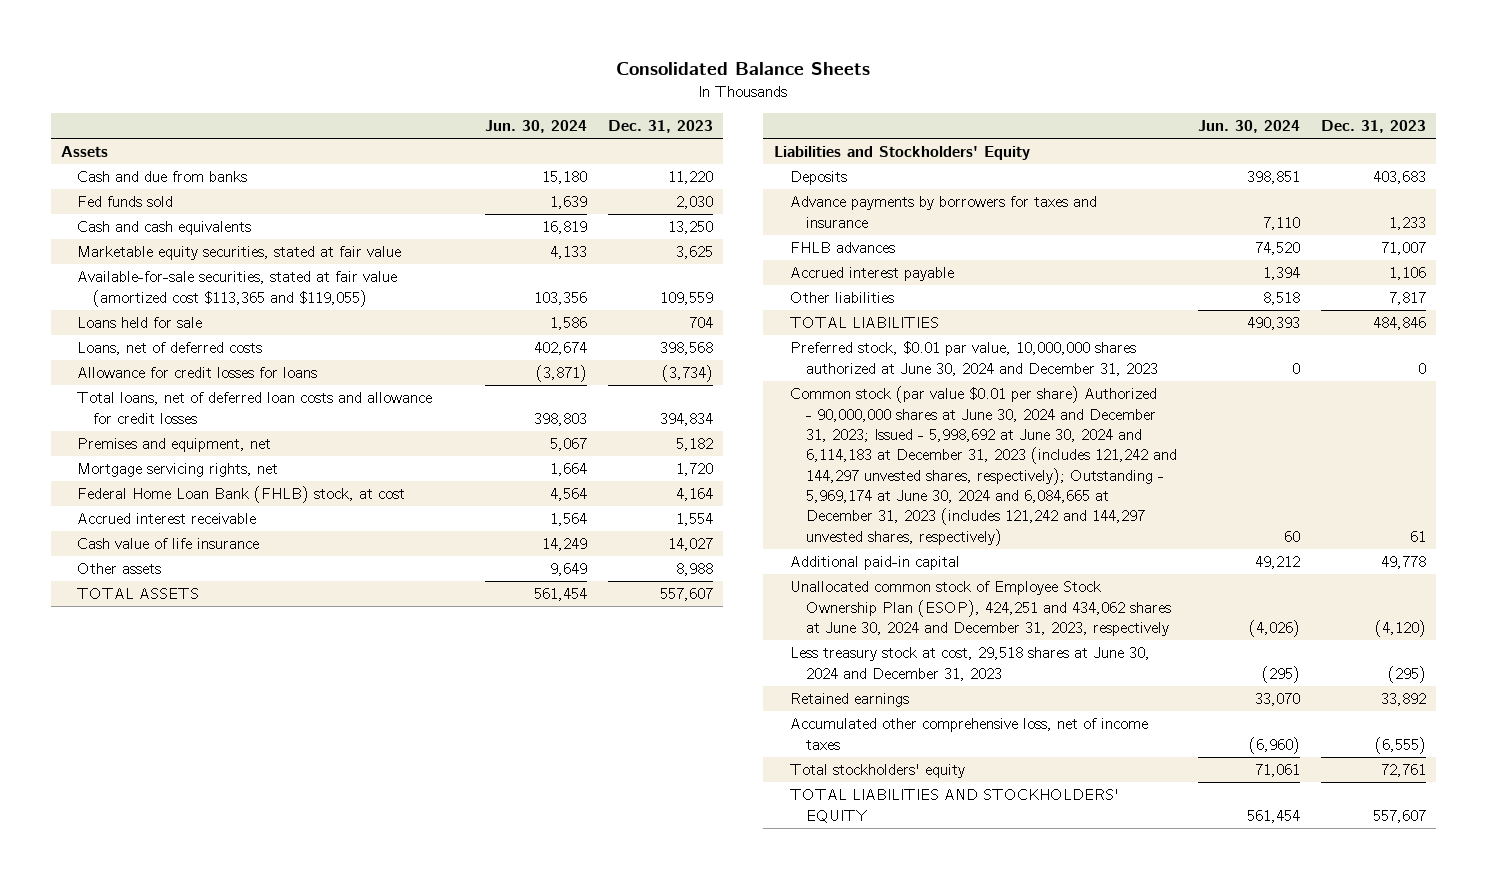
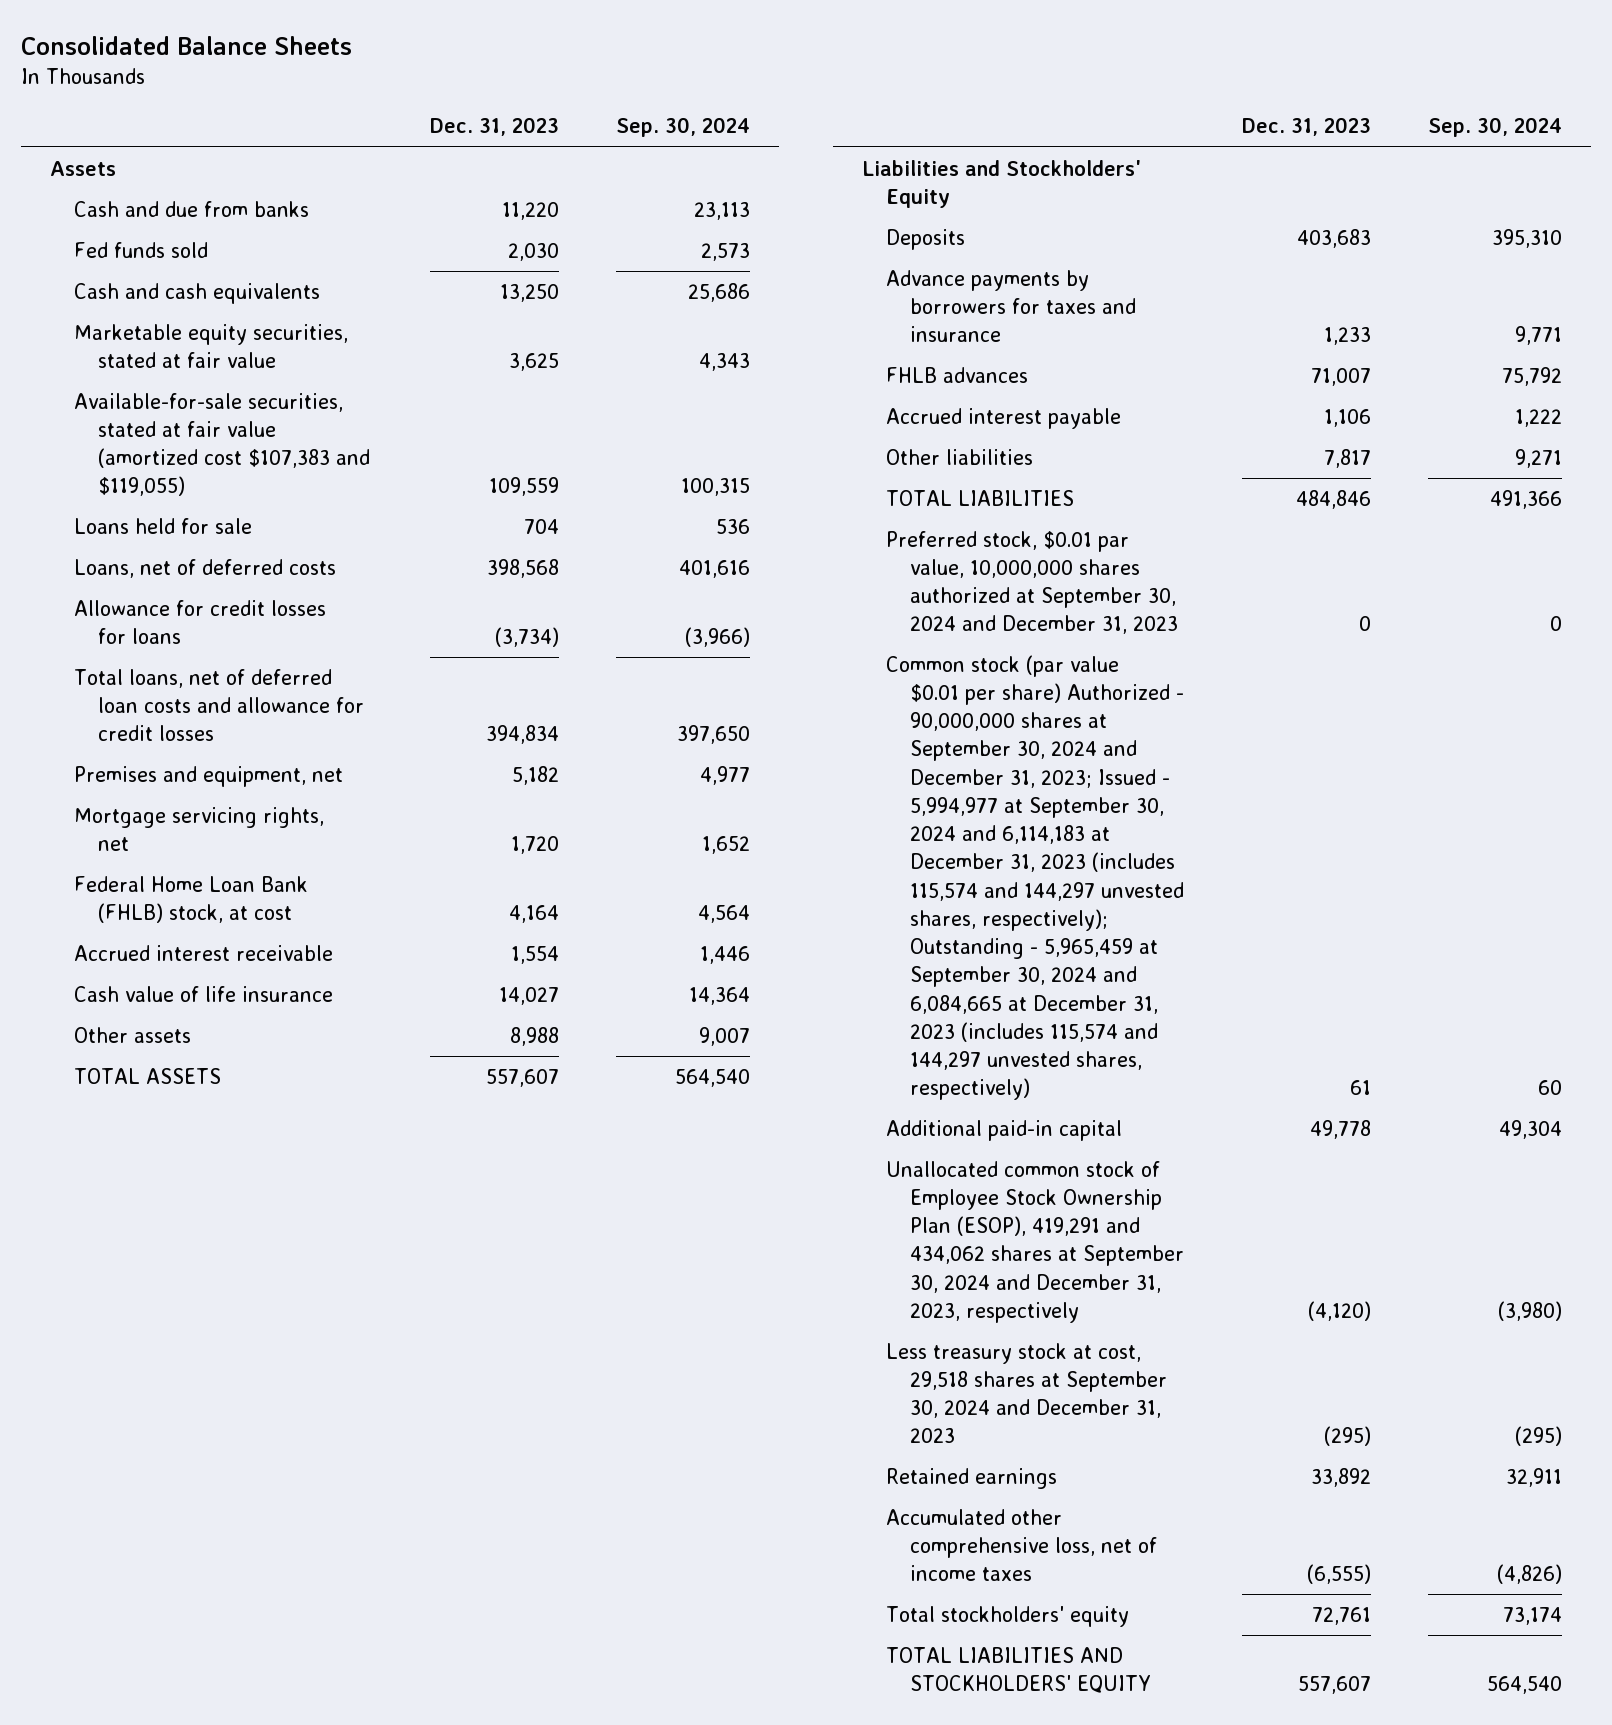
[485,120,588,134] Jun. 30, 2024 -> none
none -> [615,117,750,138] Sep. 30, 2024
[77,271,398,307] Available-for-sale securities, stated at fair value (amortized cost $113,365 and $119,055) -> [74,392,371,497] Available-for-sale securities, stated at fair value (amortized cost $107,383 and $119,055)
[789,341,1158,376] Preferred stock, $0.01 par value, 10,000,000 shares authorized at June 30, 2024 and December 31, 2023 -> [885,530,1179,635] Preferred stock, $0.01 par value, 10,000,000 shares authorized at September 30, 2024 and December 31, 2023
[789,386,1177,546] Common stock (par value $0.01 per share) Authorized - 90,000,000 shares at June 30, 2024 and December 31, 2023; Issued - 5,998,692 at June 30, 2024 and 6,114,183 at December 31, 2023 (includes 121,242 and 144,297 unvested shares, respectively); Outstanding - 5,969,174 at June 30, 2024 and 6,084,665 at December 31, 2023 (includes 121,242 and 144,297 unvested shares, respectively) -> [885,654,1185,1101] Common stock (par value $0.01 per share) Authorized - 90,000,000 shares at September 30, 2024 and December 31, 2023; Issued - 5,994,977 at September 30, 2024 and 6,114,183 at December 31, 2023 (includes 115,574 and 144,297 unvested shares, respectively); Outstanding - 5,965,459 at September 30, 2024 and 6,084,665 at December 31, 2023 (includes 115,574 and 144,297 unvested shares, respectively)
[789,581,1171,636] Unallocated common stock of Employee Stock Ownership Plan (ESOP), 424,251 and 434,062 shares at June 30, 2024 and December 31, 2023, respectively -> [885,1160,1185,1323] Unallocated common stock of Employee Stock Ownership Plan (ESOP), 419,291 and 434,062 shares at September 30, 2024 and December 31, 2023, respectively
[789,647,1150,681] Less treasury stock at cost, 29,518 shares at June 30, 2024 and December 31, 2023 -> [885,1342,1168,1444] Less treasury stock at cost, 29,518 shares at September 30, 2024 and December 31, 2023

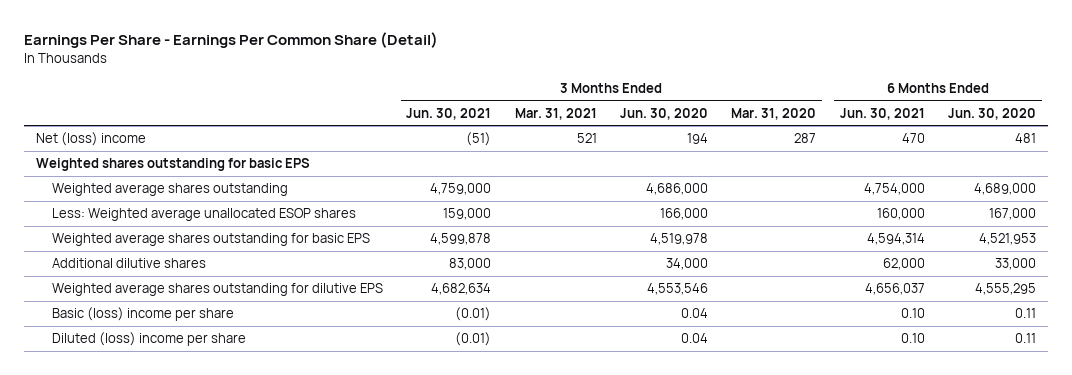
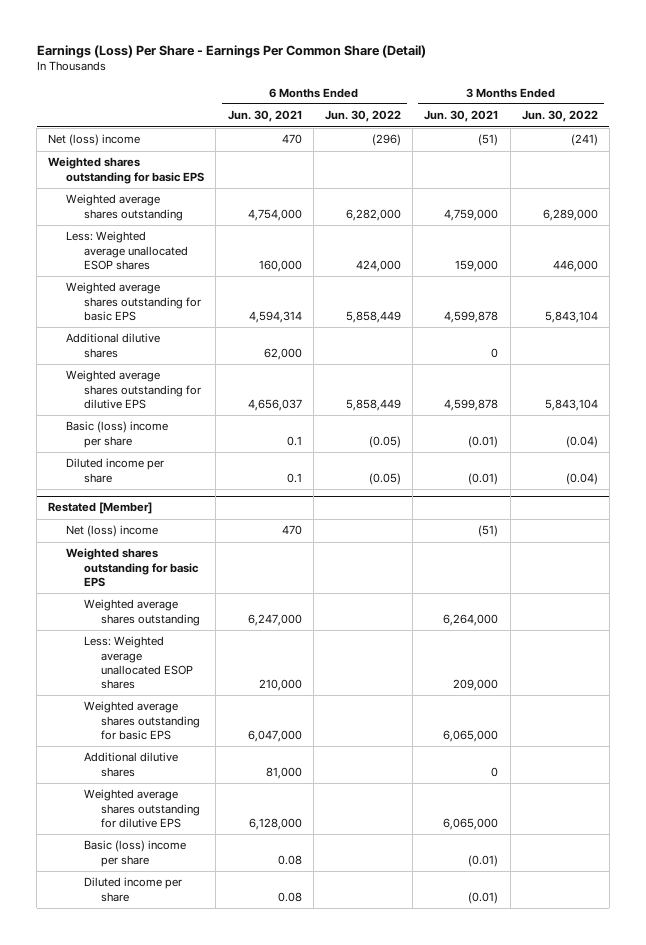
[24,31,439,48] Earnings Per Share - Earnings Per Common Share (Detail) -> [36,44,426,58] Earnings (Loss) Per Share - Earnings Per Common Share (Detail)
[514,107,597,120] Mar. 31, 2021 -> none
[620,107,709,120] Jun. 30, 2020 -> none
[731,107,817,120] Mar. 31, 2020 -> none
[947,107,1036,120] Jun. 30, 2020 -> none
none -> [324,110,401,123] Jun. 30, 2022
none -> [521,110,598,123] Jun. 30, 2022
[449,258,492,271] 83,000 -> [491,347,499,358] 0
[431,283,492,296] 4,682,634 -> [444,398,499,411] 4,599,878
[900,308,925,319] 0.10 -> [286,435,302,446] 0.1
[52,332,247,347] Diluted (loss) income per share -> [66,458,165,483] Diluted income per share
[900,333,925,344] 0.10 -> [286,472,302,483] 0.1
none -> [48,502,153,515] Restated [Member]
none -> [66,525,159,538] Net (loss) income
none -> [66,548,199,587] Weighted shares outstanding for basic EPS
none -> [83,599,201,626] Weighted average shares outstanding
none -> [83,636,194,689] Less: Weighted average unallocated ESOP shares
none -> [83,701,201,740] Weighted average shares outstanding for basic EPS
none -> [83,752,178,777] Additional dilutive shares
none -> [83,789,201,828] Weighted average shares outstanding for dilutive EPS
none -> [83,840,186,867] Basic (loss) income per share
none -> [83,877,182,902] Diluted income per share

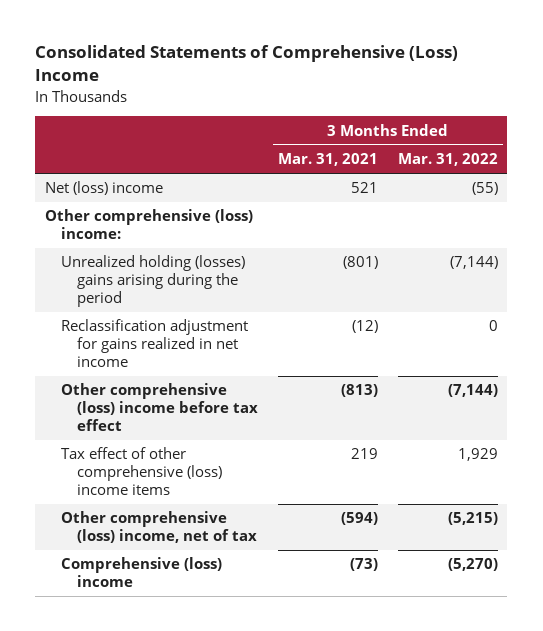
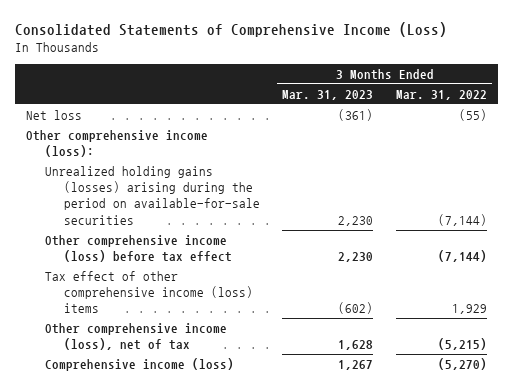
[35,45,459,82] Consolidated Statements of Comprehensive (Loss) Income -> [14,22,447,38] Consolidated Statements of Comprehensive Income (Loss)
[277,153,378,167] Mar. 31, 2021 -> none
none -> [282,89,374,100] Mar. 31, 2023
[61,319,249,368] Reclassification adjustment for gains realized in net income -> none
[45,181,164,196] Net (loss) income -> [26,109,83,120] Net loss
[45,209,254,240] Other comprehensive (loss) income: -> [26,129,209,158] Other comprehensive income (loss):
[61,255,246,308] Unrealized holding (losses) gains arising during the period -> [45,165,261,225] Unrealized holding gains (losses) arising during the period on available-for-sale securities
[61,383,258,432] Other comprehensive (loss) income before tax effect -> [45,234,233,263] Other comprehensive income (loss) before tax effect
[61,447,222,496] Tax effect of other comprehensive (loss) income items -> [45,270,254,314] Tax effect of other comprehensive income (loss) items
[61,511,257,544] Other comprehensive (loss) income, net of tax -> [45,322,228,351] Other comprehensive income (loss), net of tax
[61,557,223,588] Comprehensive (loss) income -> [45,357,235,371] Comprehensive income (loss)

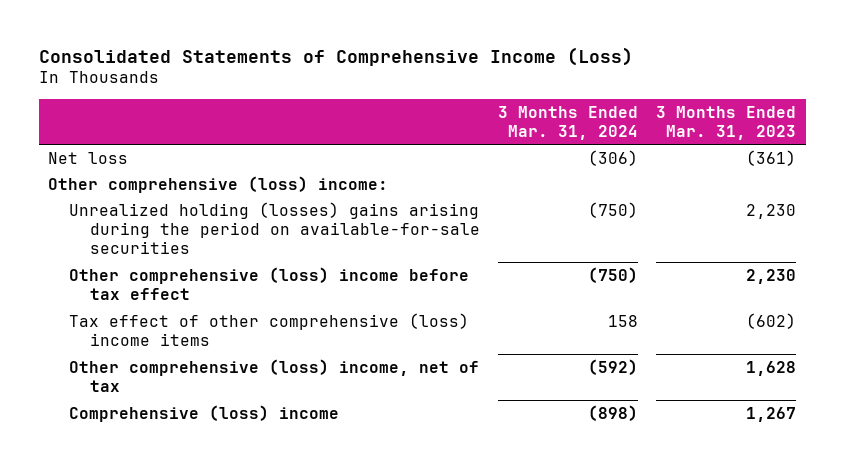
[395,89,487,100] Mar. 31, 2022 -> none
none -> [498,105,639,140] 3 Months Ended Mar. 31, 2024
[26,129,209,158] Other comprehensive income (loss): -> [47,175,388,193] Other comprehensive (loss) income:
[45,165,261,225] Unrealized holding gains (losses) arising during the period on available-for-sale securities -> [68,201,480,255] Unrealized holding (losses) gains arising during the period on available-for-sale securities
[45,234,233,263] Other comprehensive income (loss) before tax effect -> [68,266,469,300] Other comprehensive (loss) income before tax effect
[45,270,254,314] Tax effect of other comprehensive income (loss) items -> [68,312,469,346] Tax effect of other comprehensive (loss) income items
[45,322,228,351] Other comprehensive income (loss), net of tax -> [68,358,479,392] Other comprehensive (loss) income, net of tax
[45,357,235,371] Comprehensive income (loss) -> [68,404,339,422] Comprehensive (loss) income

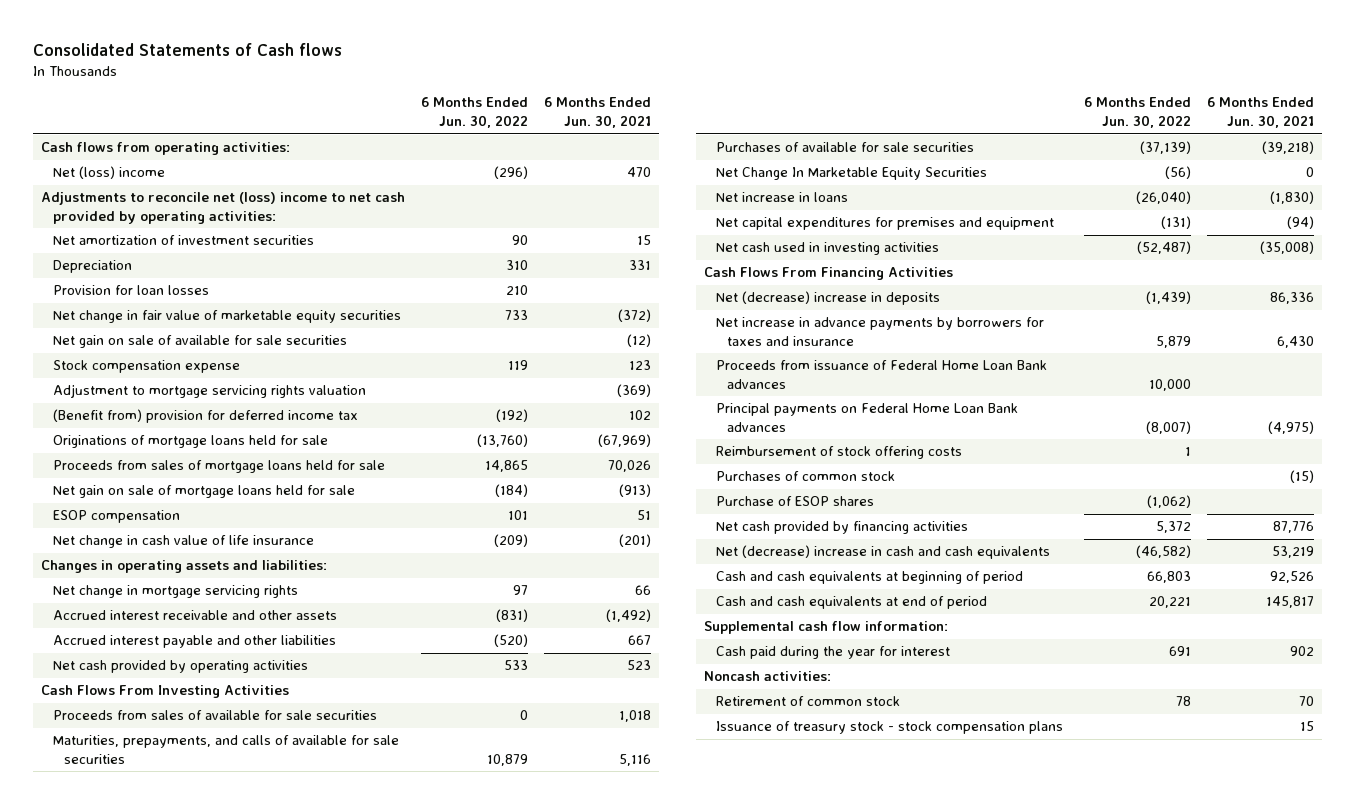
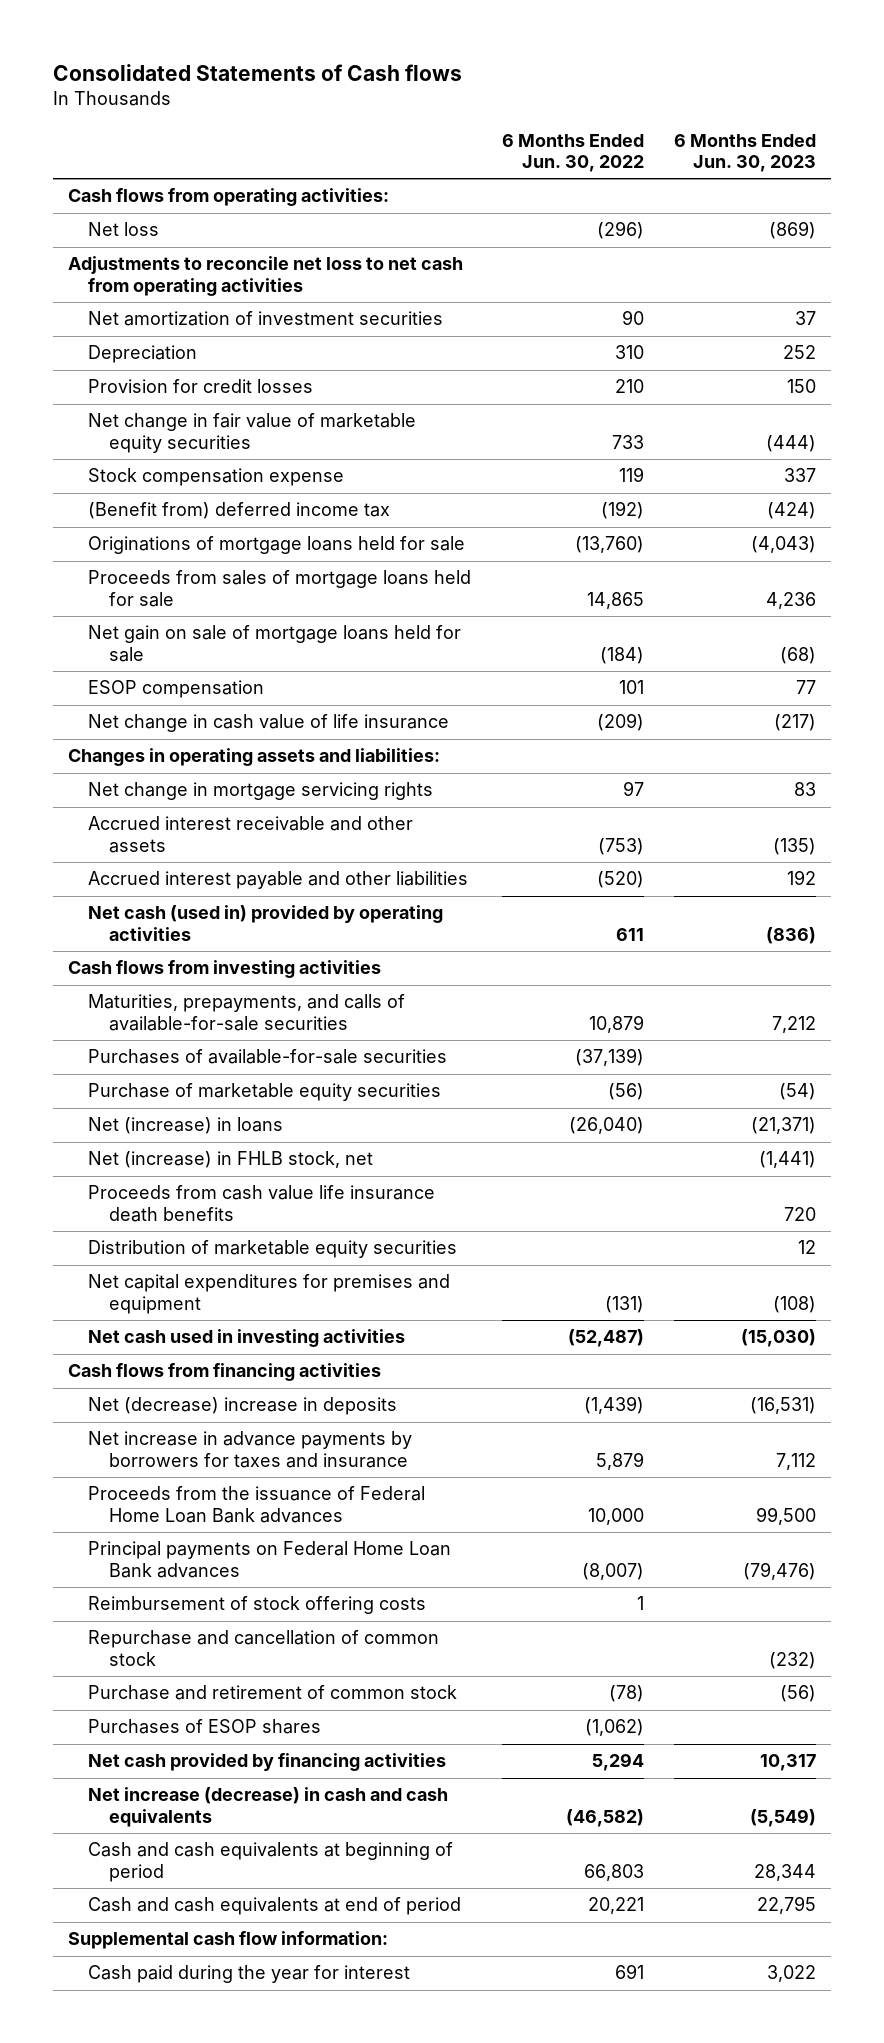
[544,97,652,129] 6 Months Ended Jun. 30, 2021 -> none
none -> [674,133,817,173] 6 Months Ended Jun. 30, 2023
[52,166,165,180] Net (loss) income -> [88,222,160,237] Net loss
[41,192,406,224] Adjustments to reconcile net (loss) income to net cash provided by operating activities: -> [67,256,463,296] Adjustments to reconcile net loss to net cash from operating activities
[52,285,209,296] Provision for loan losses -> [88,379,314,394] Provision for credit losses
[52,335,347,349] Net gain on sale of available for sale securities -> none
[52,384,366,399] Adjustment to mortgage servicing rights valuation -> none
[52,409,358,424] (Benefit from) provision for deferred income tax -> [88,502,391,520] (Benefit from) deferred income tax
[496,609,529,623] (831) -> [597,837,644,855] (753)
[52,710,377,721] Proceeds from sales of available for sale securities -> none
[715,167,987,181] Net Change In Marketable Equity Securities -> none
[52,660,308,674] Net cash provided by operating activities -> [88,905,444,941] Net cash (used in) provided by operating activities
[504,660,529,671] 533 -> [615,927,644,941] 611
[41,685,290,699] Cash Flows From Investing Activities -> [67,960,381,979] Cash flows from investing activities
[52,735,399,764] Maturities, prepayments, and calls of available for sale securities -> [88,994,406,1031] Maturities, prepayments, and calls of available-for-sale securities
[715,142,974,153] Purchases of available for sale securities -> [88,1049,448,1065] Purchases of available-for-sale securities
none -> [88,1083,442,1102] Purchase of marketable equity securities
[715,192,848,203] Net increase in loans -> [88,1117,284,1135] Net (increase) in loans
none -> [88,1151,374,1169] Net (increase) in FHLB stock, net
none -> [88,1185,436,1222] Proceeds from cash value life insurance death benefits
none -> [88,1240,458,1259] Distribution of marketable equity securities
[704,267,954,281] Cash Flows From Financing Activities -> [67,1363,381,1382] Cash flows from financing activities
[715,360,1047,389] Proceeds from issuance of Federal Home Loan Bank advances -> [88,1486,426,1523] Proceeds from the issuance of Federal Home Loan Bank advances
[715,471,895,482] Purchases of common stock -> none
none -> [88,1630,440,1666] Repurchase and cancellation of common stock
none -> [88,1685,458,1701] Purchase and retirement of common stock
[715,496,874,507] Purchase of ESOP shares -> [88,1719,322,1735] Purchases of ESOP shares
[1156,521,1192,534] 5,372 -> [591,1753,644,1772] 5,294
[715,545,1050,560] Net (decrease) increase in cash and cash equivalents -> [88,1787,449,1827] Net increase (decrease) in cash and cash equivalents
[704,671,832,682] Noncash activities: -> none
[715,696,900,707] Retirement of common stock -> none
[715,721,1063,735] Issuance of treasury stock - stock compensation plans -> none

